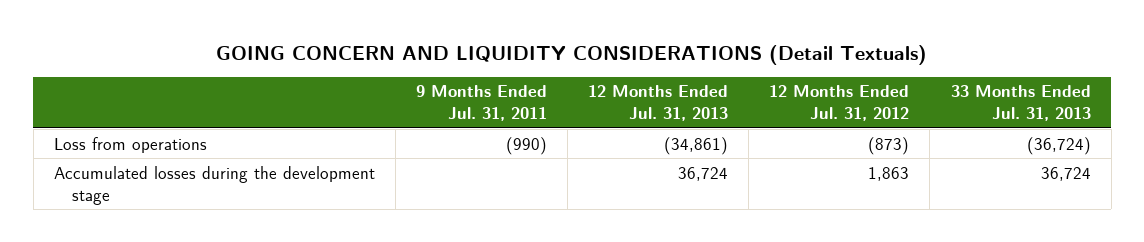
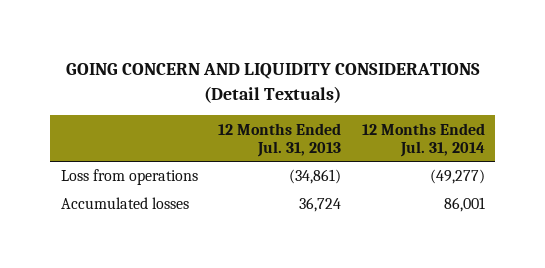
[415,85,547,122] 9 Months Ended Jul. 31, 2011 -> none
[769,85,910,122] 12 Months Ended Jul. 31, 2012 -> none
[950,85,1091,122] 33 Months Ended Jul. 31, 2013 -> none
none -> [361,122,485,157] 12 Months Ended Jul. 31, 2014
[53,165,375,205] Accumulated losses during the development stage -> [60,197,189,210] Accumulated losses

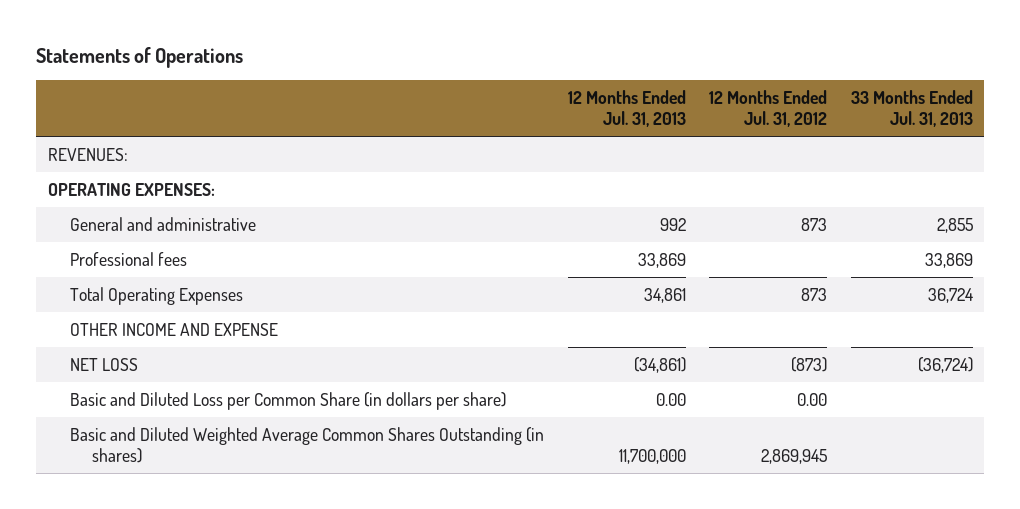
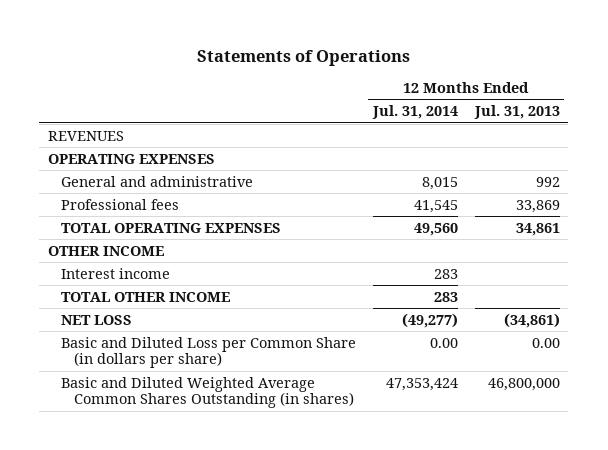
[709,89,828,128] 12 Months Ended Jul. 31, 2012 -> none
[850,89,973,128] 33 Months Ended Jul. 31, 2013 -> none
none -> [371,105,458,120] Jul. 31, 2014
[47,147,128,161] REVENUES: -> [47,130,124,141] REVENUES
[47,182,215,196] OPERATING EXPENSES: -> [47,153,215,164] OPERATING EXPENSES
[69,286,243,305] Total Operating Expenses -> [60,222,281,233] TOTAL OPERATING EXPENSES
none -> [47,245,164,256] OTHER INCOME
none -> [60,267,170,279] Interest income
[69,322,278,336] OTHER INCOME AND EXPENSE -> [60,291,230,302] TOTAL OTHER INCOME
[618,449,686,465] 11,700,000 -> [487,377,560,391] 46,800,000

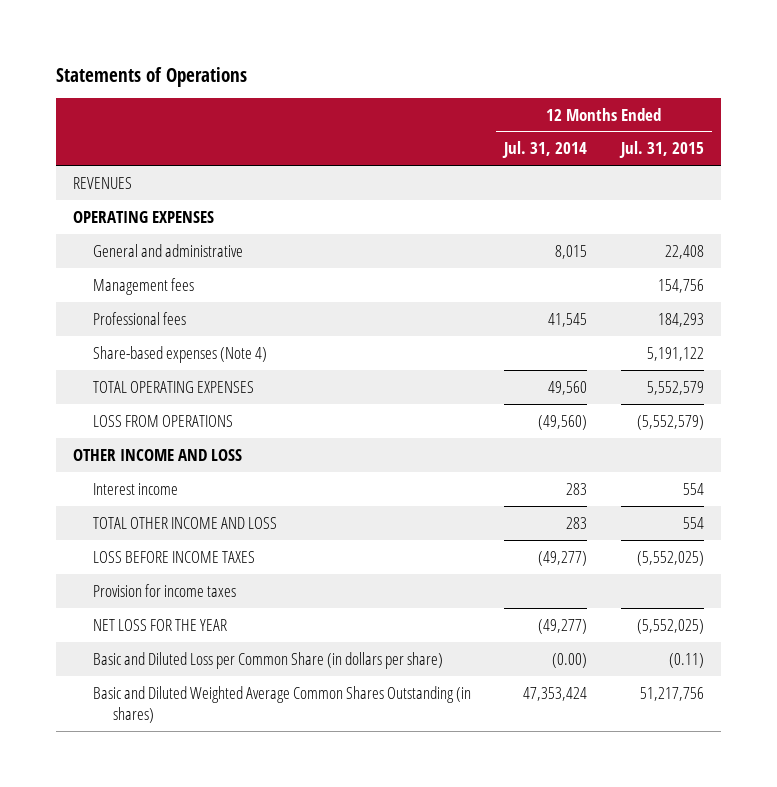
[473,105,560,120] Jul. 31, 2013 -> none
none -> [619,141,705,159] Jul. 31, 2015
none -> [92,277,194,295] Management fees
none -> [92,345,267,363] Share-based expenses (Note 4)
none -> [92,414,233,427] LOSS FROM OPERATIONS
[47,245,164,256] OTHER INCOME -> [73,448,243,461] OTHER INCOME AND LOSS
[60,291,230,302] TOTAL OTHER INCOME -> [92,516,277,529] TOTAL OTHER INCOME AND LOSS
none -> [92,550,255,563] LOSS BEFORE INCOME TAXES
none -> [92,583,236,597] Provision for income taxes
[60,314,132,325] NET LOSS -> [92,618,227,631] NET LOSS FOR THE YEAR
[429,337,458,348] 0.00 -> [552,652,588,668] (0.00)

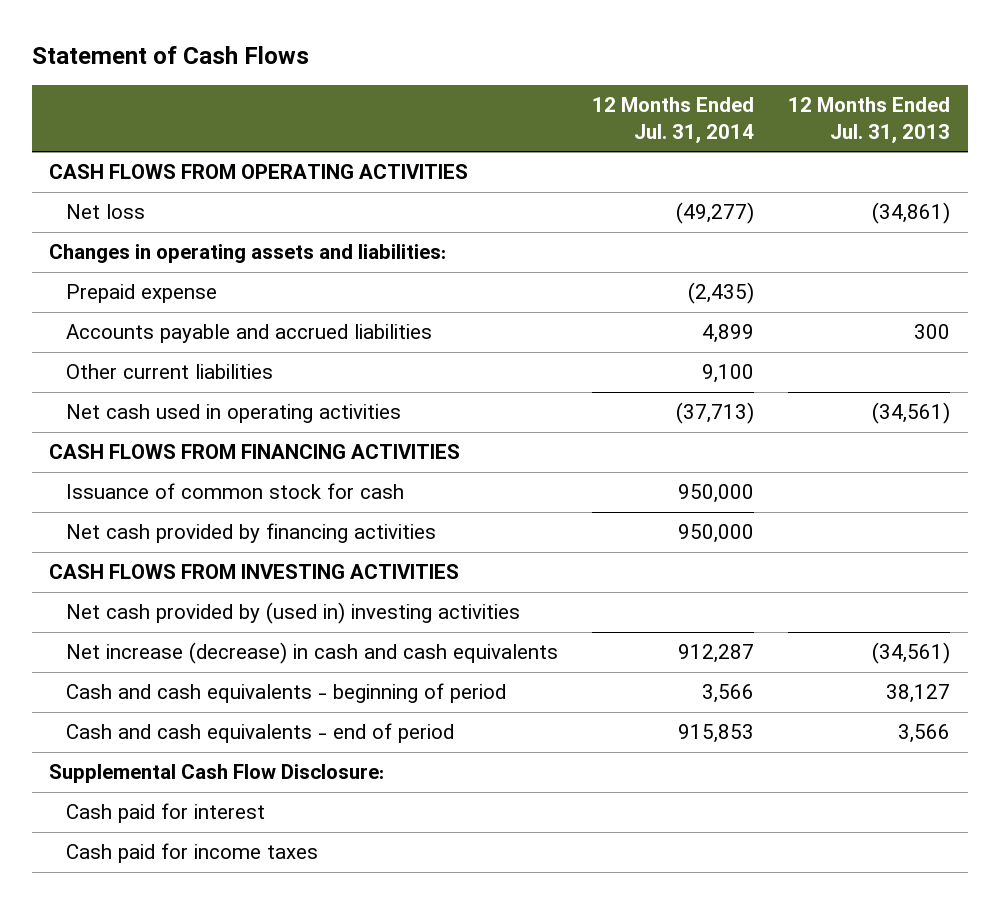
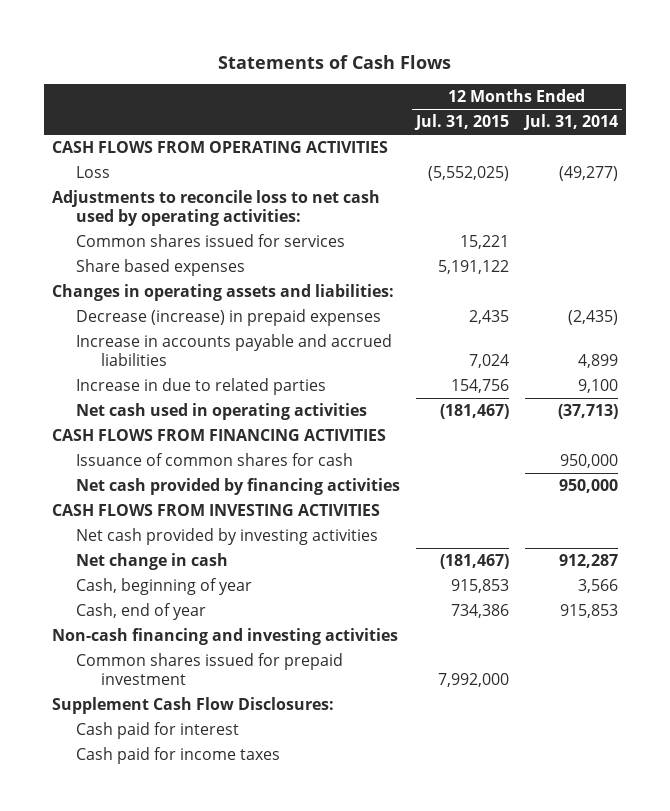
[32,46,310,65] Statement of Cash Flows -> [218,54,452,69] Statements of Cash Flows
[788,97,951,143] 12 Months Ended Jul. 31, 2013 -> none
none -> [414,114,510,131] Jul. 31, 2015
[65,204,145,220] Net loss -> [76,166,111,179] Loss
none -> [52,190,381,226] Adjustments to reconcile loss to net cash used by operating activities:
none -> [76,234,346,248] Common shares issued for services
none -> [76,259,246,277] Share based expenses
[65,364,273,380] Other current liabilities -> none
[65,284,217,304] Prepaid expense -> [76,309,382,327] Decrease (increase) in prepaid expenses
[65,324,432,344] Accounts payable and accrued liabilities -> [76,334,393,366] Increase in accounts payable and accrued liabilities
none -> [76,378,327,396] Increase in due to related parties
[65,483,404,500] Issuance of common stock for cash -> [76,453,354,467] Issuance of common shares for cash
[65,602,520,625] Net cash provided by (used in) investing activities -> [76,528,379,546] Net cash provided by investing activities
[65,642,558,665] Net increase (decrease) in cash and cash equivalents -> [76,553,229,571] Net change in cash
[65,683,506,704] Cash and cash equivalents - beginning of period -> [76,578,253,596] Cash, beginning of year
[65,723,454,744] Cash and cash equivalents - end of period -> [76,603,207,621] Cash, end of year
none -> [52,628,399,646] Non-cash financing and investing activities
none -> [76,653,344,685] Common shares issued for prepaid investment
[49,764,385,784] Supplemental Cash Flow Disclosure: -> [52,697,335,715] Supplement Cash Flow Disclosures:

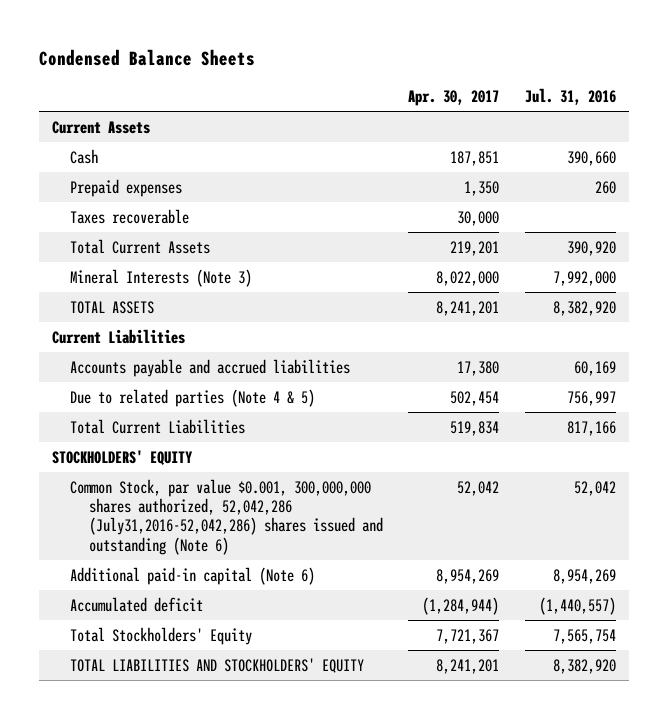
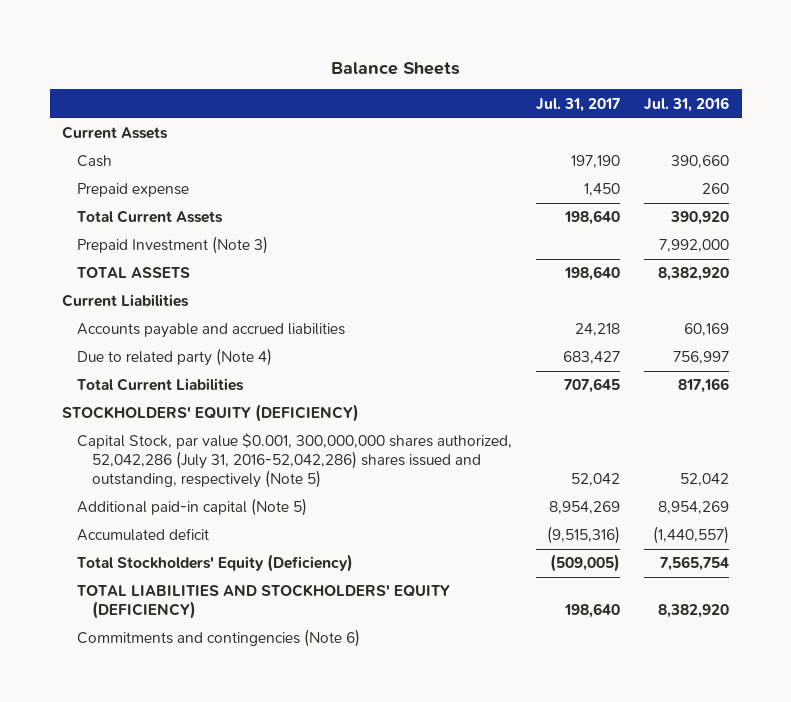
[39,48,256,66] Condensed Balance Sheets -> [330,61,460,75] Balance Sheets
[408,90,500,107] Apr. 30, 2017 -> none
none -> [536,97,621,112] Jul. 31, 2017
[70,208,190,224] Taxes recoverable -> none
[70,178,183,197] Prepaid expenses -> [76,183,189,198] Prepaid expense
[70,268,253,287] Mineral Interests (Note 3) -> [76,236,268,255] Prepaid Investment (Note 3)
[70,388,316,407] Due to related parties (Note 4 & 5) -> [76,348,272,367] Due to related party (Note 4)
[51,449,193,465] STOCKHOLDERS' EQUITY -> [61,404,359,423] STOCKHOLDERS' EQUITY (DEFICIENCY)
[70,478,383,555] Common Stock, par value $0.001, 300,000,000 shares authorized, 52,042,286 (July31,2016-52,042,286) shares issued and outstanding (Note 6) -> [76,433,512,489] Capital Stock, par value $0.001, 300,000,000 shares authorized, 52,042,286 (July 31, 2016-52,042,286) shares issued and outstanding, respectively (Note 5)
[70,566,316,585] Additional paid-in capital (Note 6) -> [76,498,307,517] Additional paid-in capital (Note 5)
[70,626,253,645] Total Stockholders' Equity -> [76,554,353,573] Total Stockholders' Equity (Deficiency)
[70,657,365,673] TOTAL LIABILITIES AND STOCKHOLDERS' EQUITY -> [76,584,450,620] TOTAL LIABILITIES AND STOCKHOLDERS' EQUITY (DEFICIENCY)
none -> [76,629,360,648] Commitments and contingencies (Note 6)

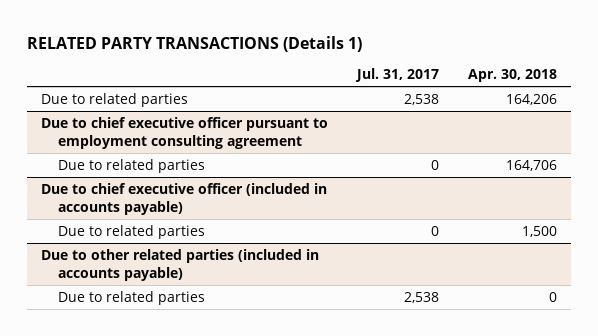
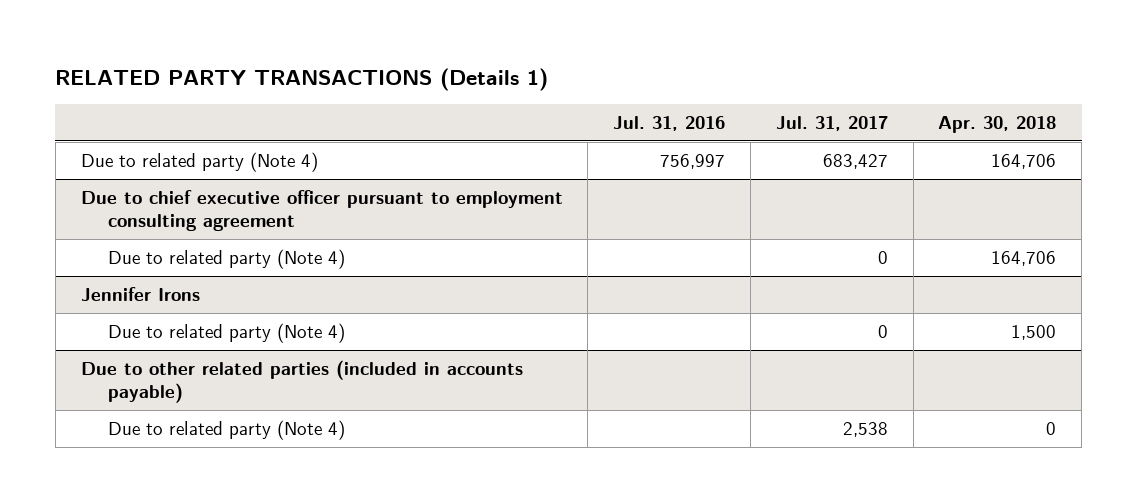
none -> [613,115,726,131] Jul. 31, 2016
[41,92,189,107] Due to related parties -> [80,152,318,173] Due to related party (Note 4)
[403,93,439,105] 2,538 -> [822,154,888,170] 683,427
[505,93,557,105] 164,206 -> [991,154,1057,170] 164,706
[57,158,205,173] Due to related parties -> [107,249,345,270] Due to related party (Note 4)
[41,182,328,215] Due to chief executive officer (included in accounts payable) -> [80,287,200,302] Jennifer Irons
[57,224,205,239] Due to related parties -> [107,323,345,344] Due to related party (Note 4)
[57,290,205,305] Due to related parties -> [107,420,345,441] Due to related party (Note 4)

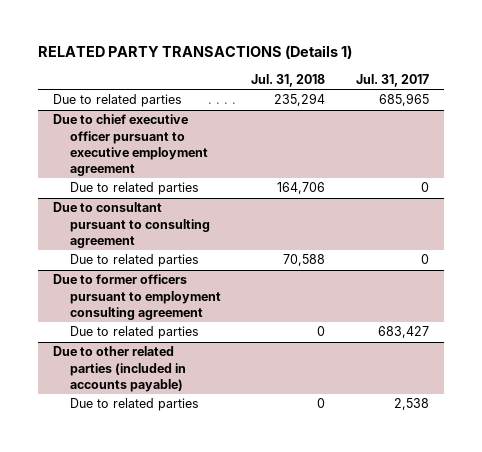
[613,115,726,131] Jul. 31, 2016 -> none
[938,115,1057,133] Apr. 30, 2018 -> none
none -> [251,74,326,88] Jul. 31, 2018
[80,287,200,302] Jennifer Irons -> none
[80,152,318,173] Due to related party (Note 4) -> [52,94,182,108] Due to related parties
[822,154,888,170] 683,427 -> [378,93,429,107] 685,965
[80,190,563,232] Due to chief executive officer pursuant to employment consulting agreement -> [52,114,208,177] Due to chief executive officer pursuant to executive employment agreement
[107,249,345,270] Due to related party (Note 4) -> [69,182,199,196] Due to related parties
none -> [52,202,210,248] Due to consultant pursuant to consulting agreement
[107,323,345,344] Due to related party (Note 4) -> [69,254,199,268] Due to related parties
none -> [52,274,221,320] Due to former officers pursuant to employment consulting agreement
none -> [69,326,199,340] Due to related parties
[107,420,345,441] Due to related party (Note 4) -> [69,398,199,412] Due to related parties

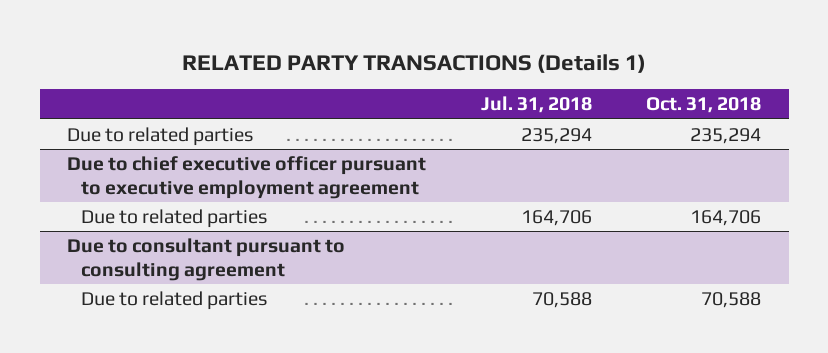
[355,74,429,88] Jul. 31, 2017 -> none
none -> [646,97,762,114] Oct. 31, 2018
[52,274,221,320] Due to former officers pursuant to employment consulting agreement -> none
[69,326,199,340] Due to related parties -> none
[52,346,186,392] Due to other related parties (included in accounts payable) -> none
[69,398,199,412] Due to related parties -> none

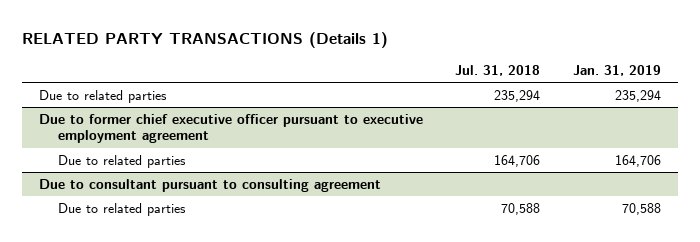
[646,97,762,114] Oct. 31, 2018 -> none
none -> [573,64,662,76] Jan. 31, 2019
[67,155,427,199] Due to chief executive officer pursuant to executive employment agreement -> [38,114,423,144] Due to former chief executive officer pursuant to executive employment agreement

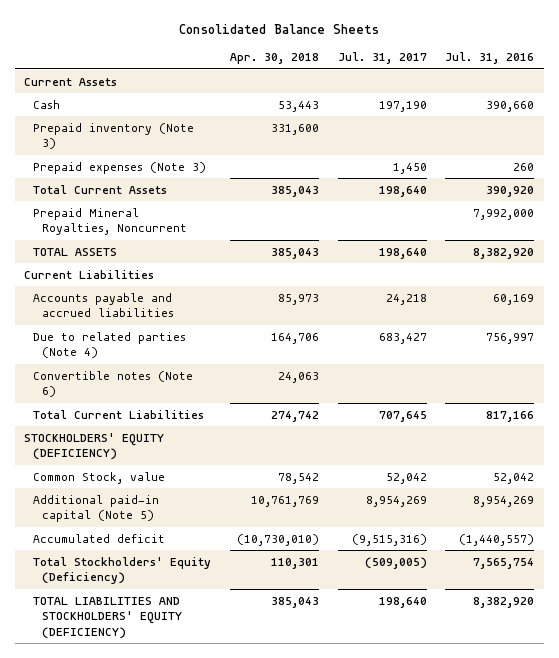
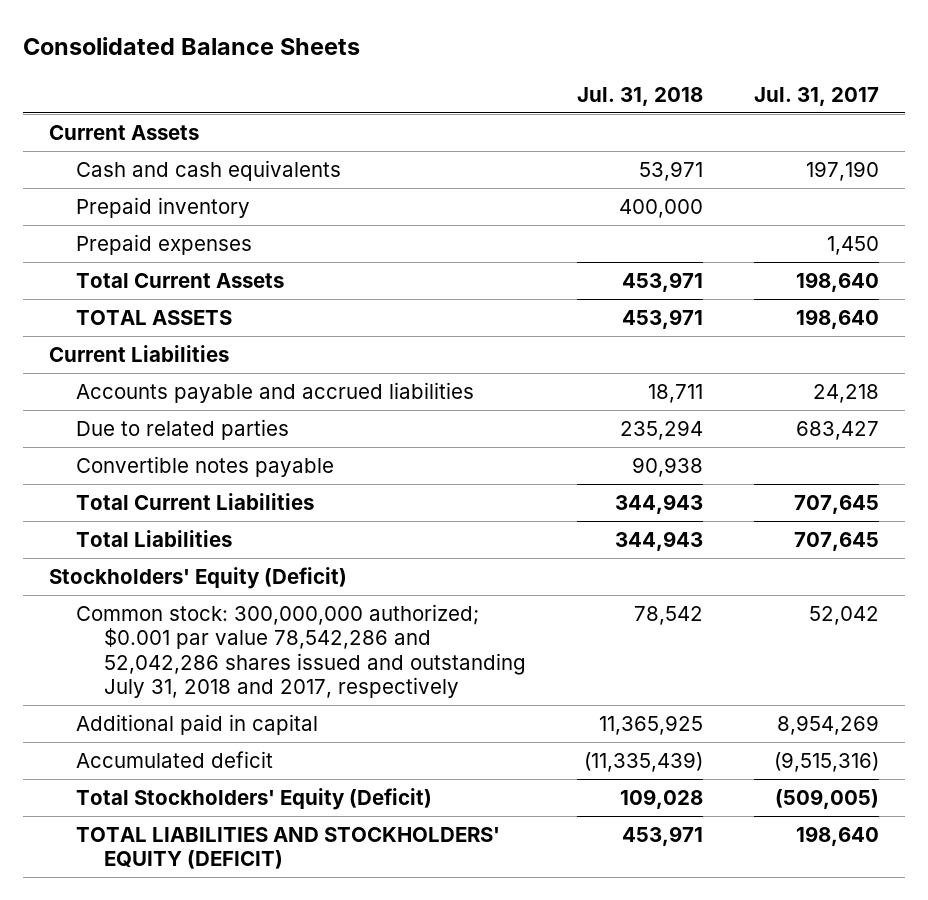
[229,53,319,65] Apr. 30, 2018 -> none
[445,52,535,65] Jul. 31, 2016 -> none
none -> [577,86,704,106] Jul. 31, 2018
[33,99,61,109] Cash -> [76,160,342,182] Cash and cash equivalents
[33,122,195,150] Prepaid inventory (Note 3) -> [76,197,251,219] Prepaid inventory
[33,161,207,174] Prepaid expenses (Note 3) -> [76,234,253,256] Prepaid expenses
[33,207,188,236] Prepaid Mineral Royalties, Noncurrent -> none
[33,331,187,359] Due to related parties (Note 4) -> [76,419,290,441] Due to related parties
[33,370,194,398] Convertible notes (Note 6) -> [76,456,335,478] Convertible notes payable
none -> [76,530,233,548] Total Liabilities
[24,432,165,461] STOCKHOLDERS' EQUITY (DEFICIENCY) -> [49,567,348,590] Stockholders' Equity (Deficit)
[33,471,166,484] Common Stock, value -> [76,604,526,699] Common stock: 300,000,000 authorized; $0.001 par value 78,542,286 and 52,042,286 shares issued and outstanding July 31, 2018 and 2017, respectively
[33,494,160,523] Additional paid-in capital (Note 5) -> [76,714,319,736] Additional paid in capital
[33,556,212,585] Total Stockholders' Equity (Deficiency) -> [76,788,433,811] Total Stockholders' Equity (Deficit)
[33,596,183,639] TOTAL LIABILITIES AND STOCKHOLDERS' EQUITY (DEFICIENCY) -> [76,827,501,870] TOTAL LIABILITIES AND STOCKHOLDERS' EQUITY (DEFICIT)

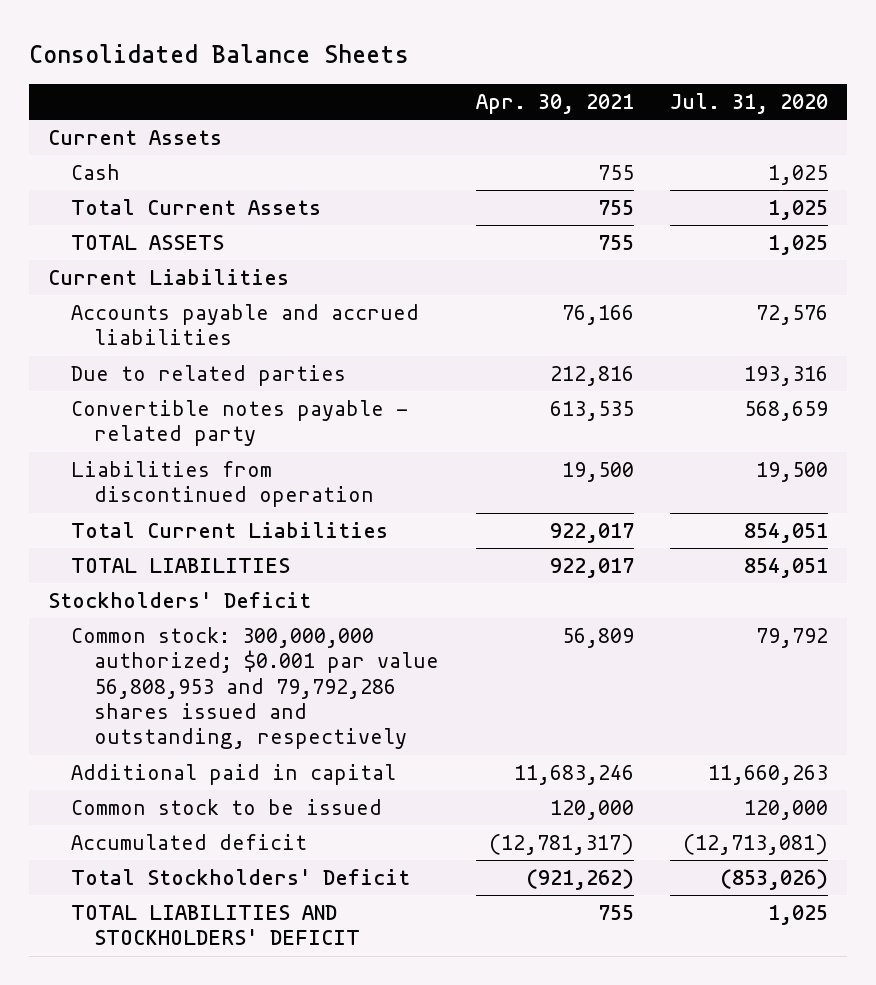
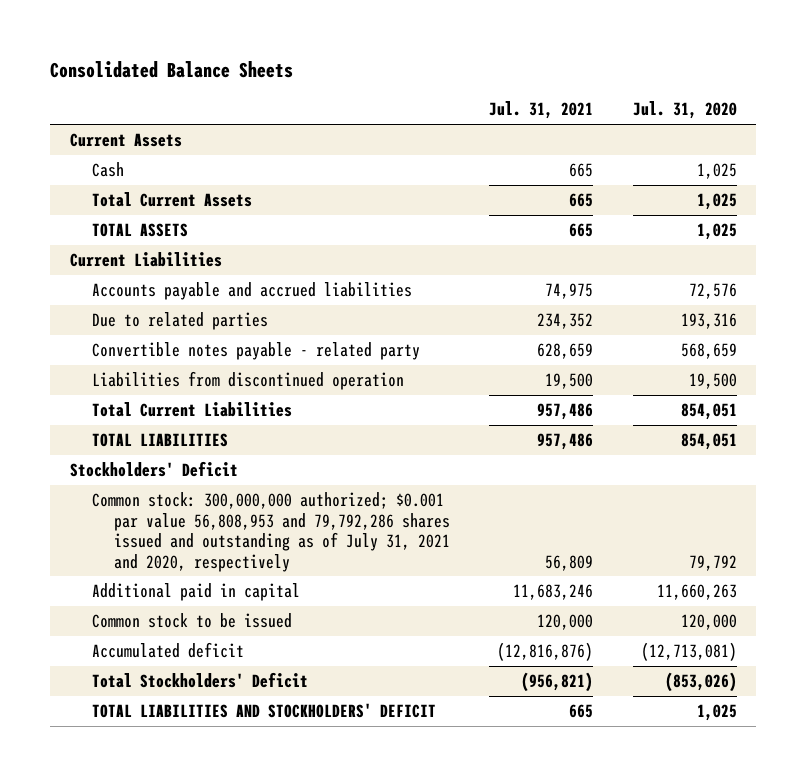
[475,94,634,115] Apr. 30, 2021 -> none
none -> [489,101,594,120] Jul. 31, 2021
[70,627,439,750] Common stock: 300,000,000 authorized; $0.001 par value 56,808,953 and 79,792,286 shares issued and outstanding, respectively -> [91,491,450,572] Common stock: 300,000,000 authorized; $0.001 par value 56,808,953 and 79,792,286 shares issued and outstanding as of July 31, 2021 and 2020, respectively

